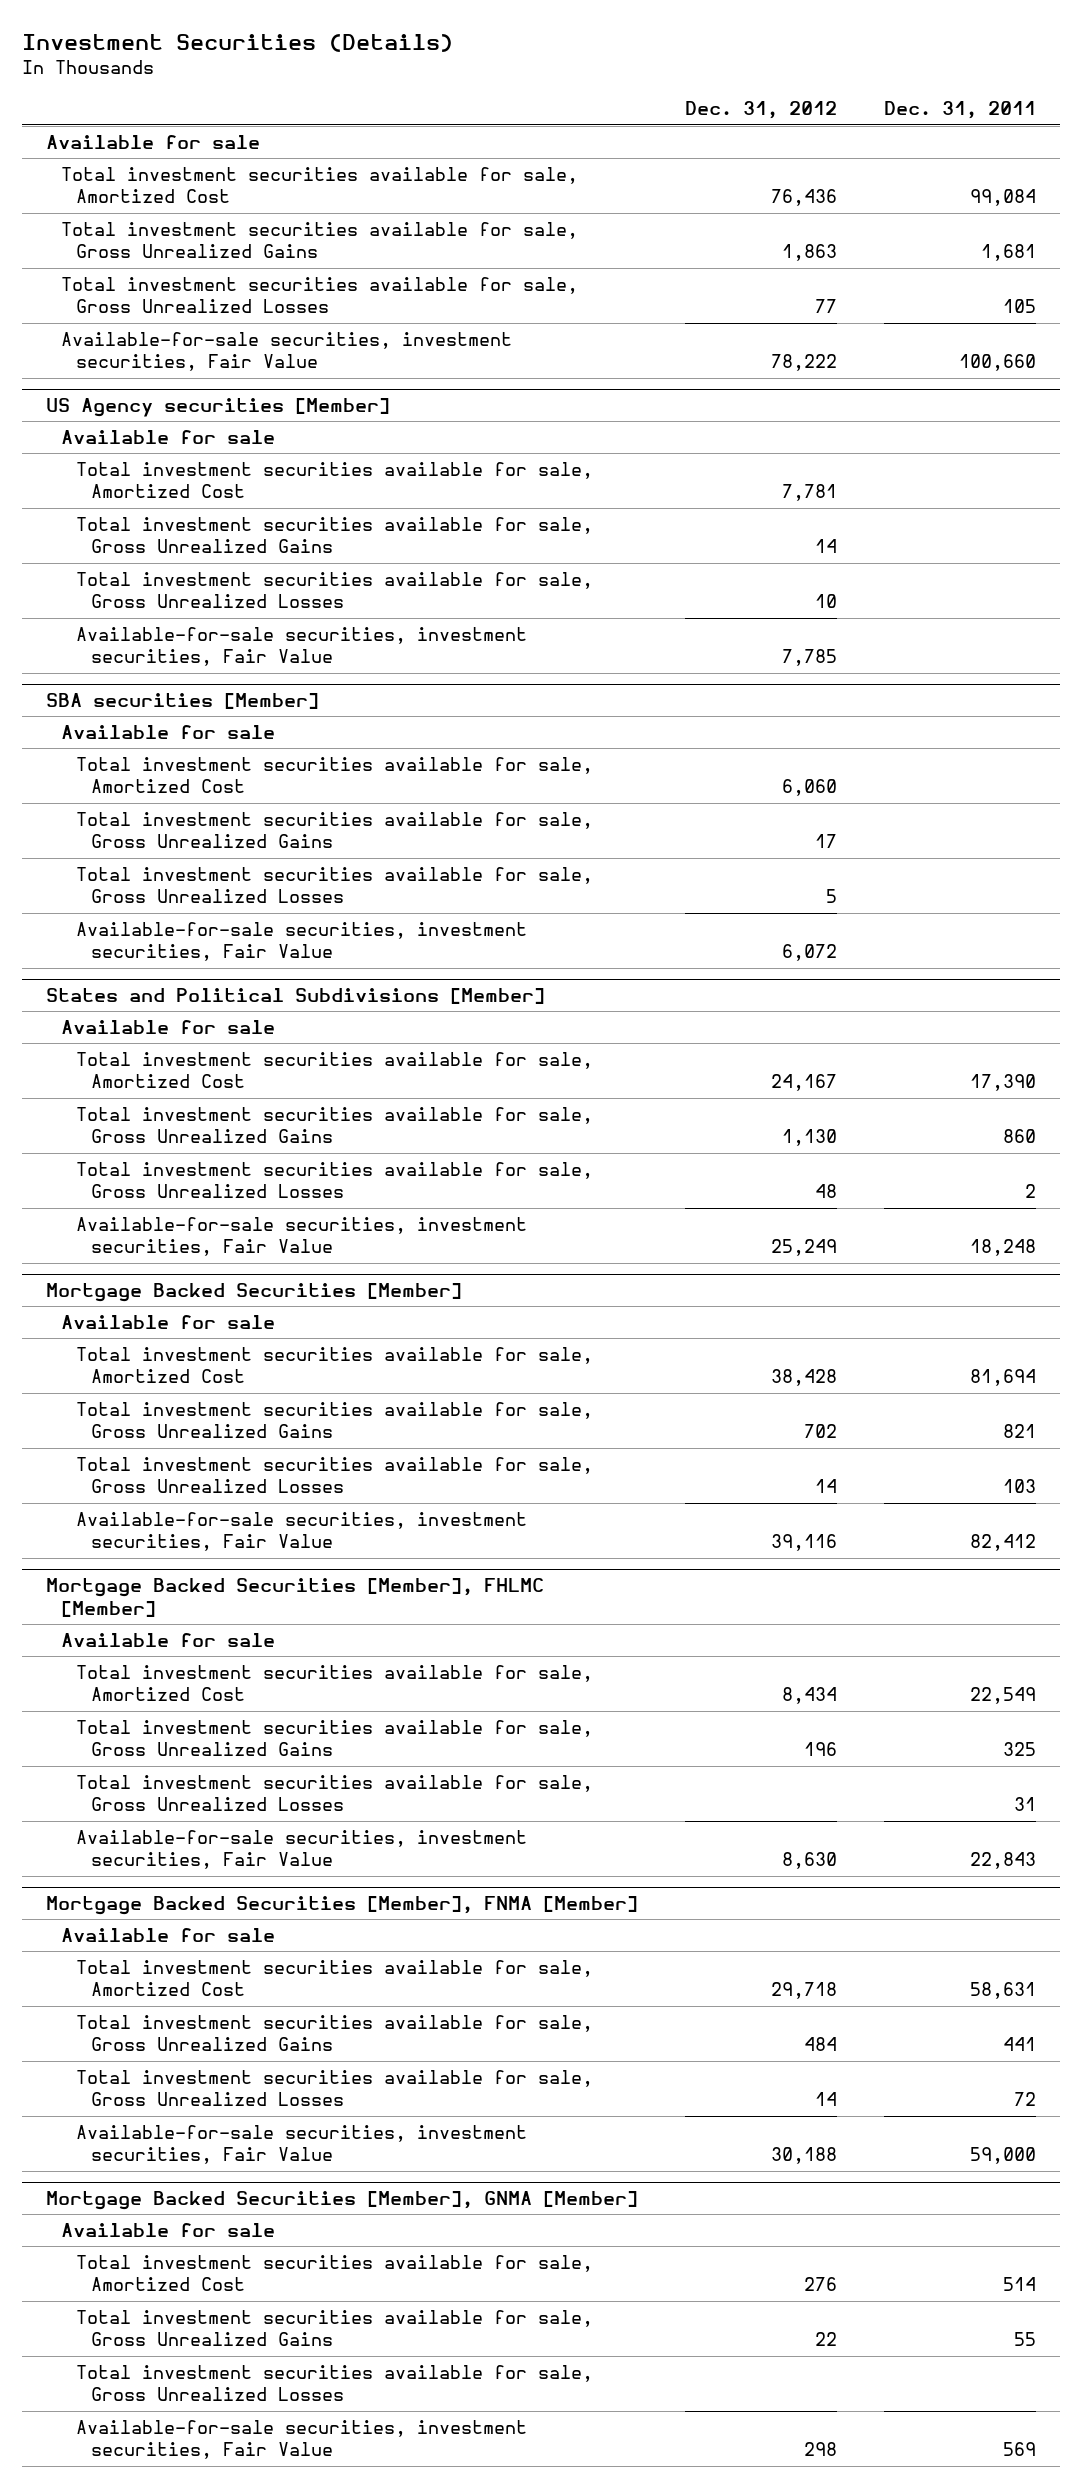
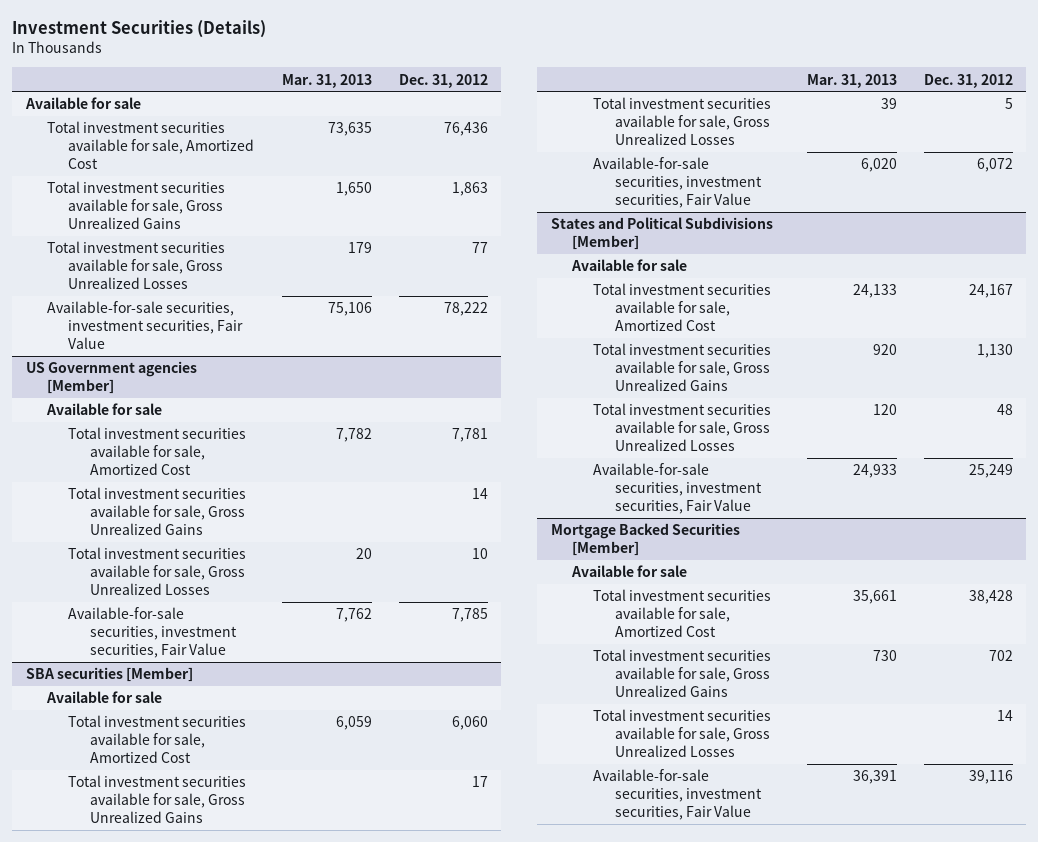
[884,101,1037,120] Dec. 31, 2011 -> none
none -> [281,73,372,88] Mar. 31, 2013
[45,398,390,418] US Agency securities [Member] -> none
none -> [25,361,197,395] US Government agencies [Member]
[45,1578,544,1617] Mortgage Backed Securities [Member], FHLMC [Member] -> none
[60,1632,275,1647] Available for sale -> none
[75,1664,593,1702] Total investment securities available for sale, Amortized Cost -> none
[75,1719,593,1757] Total investment securities available for sale, Gross Unrealized Gains -> none
[75,1774,593,1812] Total investment securities available for sale, Gross Unrealized Losses -> none
[75,1829,527,1870] Available-for-sale securities, investment securities, Fair Value -> none
[45,1896,638,1916] Mortgage Backed Securities [Member], FNMA [Member] -> none
[60,1927,275,1942] Available for sale -> none
[75,1959,593,1997] Total investment securities available for sale, Amortized Cost -> none
[75,2014,593,2052] Total investment securities available for sale, Gross Unrealized Gains -> none
[75,2069,593,2107] Total investment securities available for sale, Gross Unrealized Losses -> none
[75,2124,527,2165] Available-for-sale securities, investment securities, Fair Value -> none
[45,2191,638,2211] Mortgage Backed Securities [Member], GNMA [Member] -> none
[60,2222,275,2237] Available for sale -> none
[75,2254,593,2292] Total investment securities available for sale, Amortized Cost -> none
[75,2309,593,2347] Total investment securities available for sale, Gross Unrealized Gains -> none
[75,2364,593,2402] Total investment securities available for sale, Gross Unrealized Losses -> none
[75,2419,527,2460] Available-for-sale securities, investment securities, Fair Value -> none

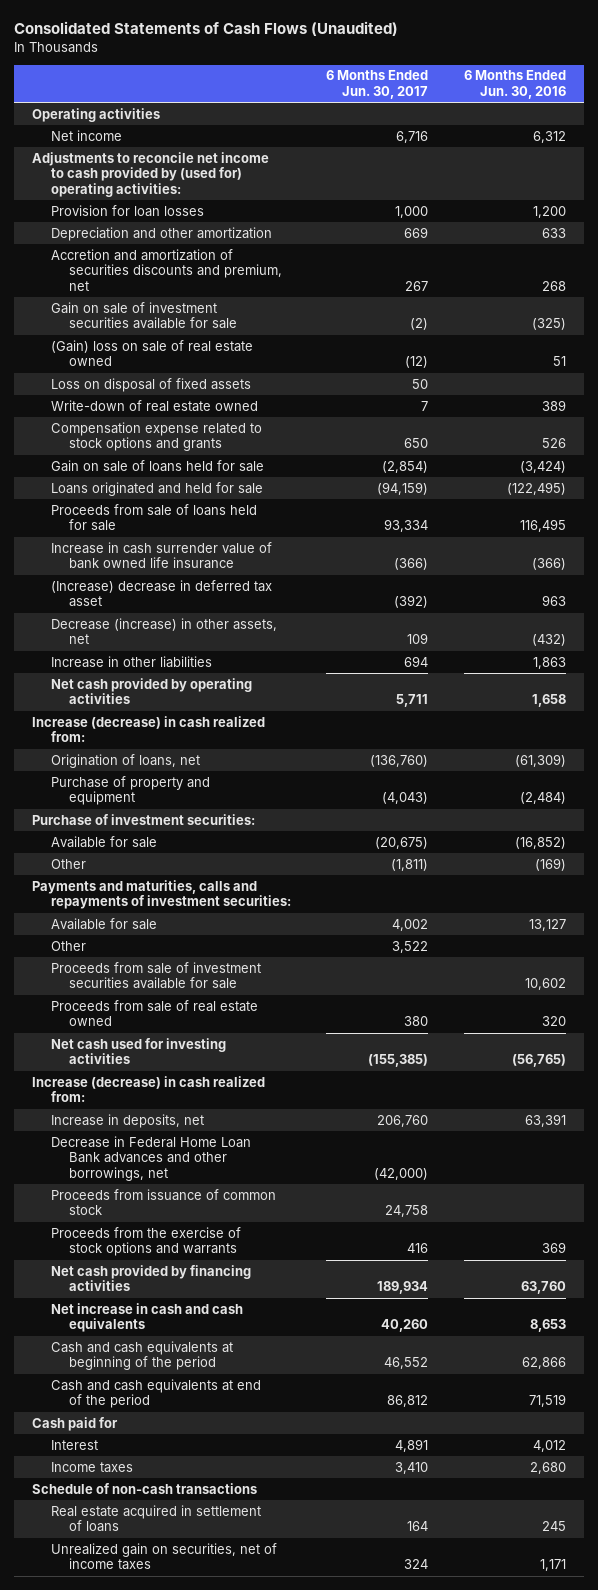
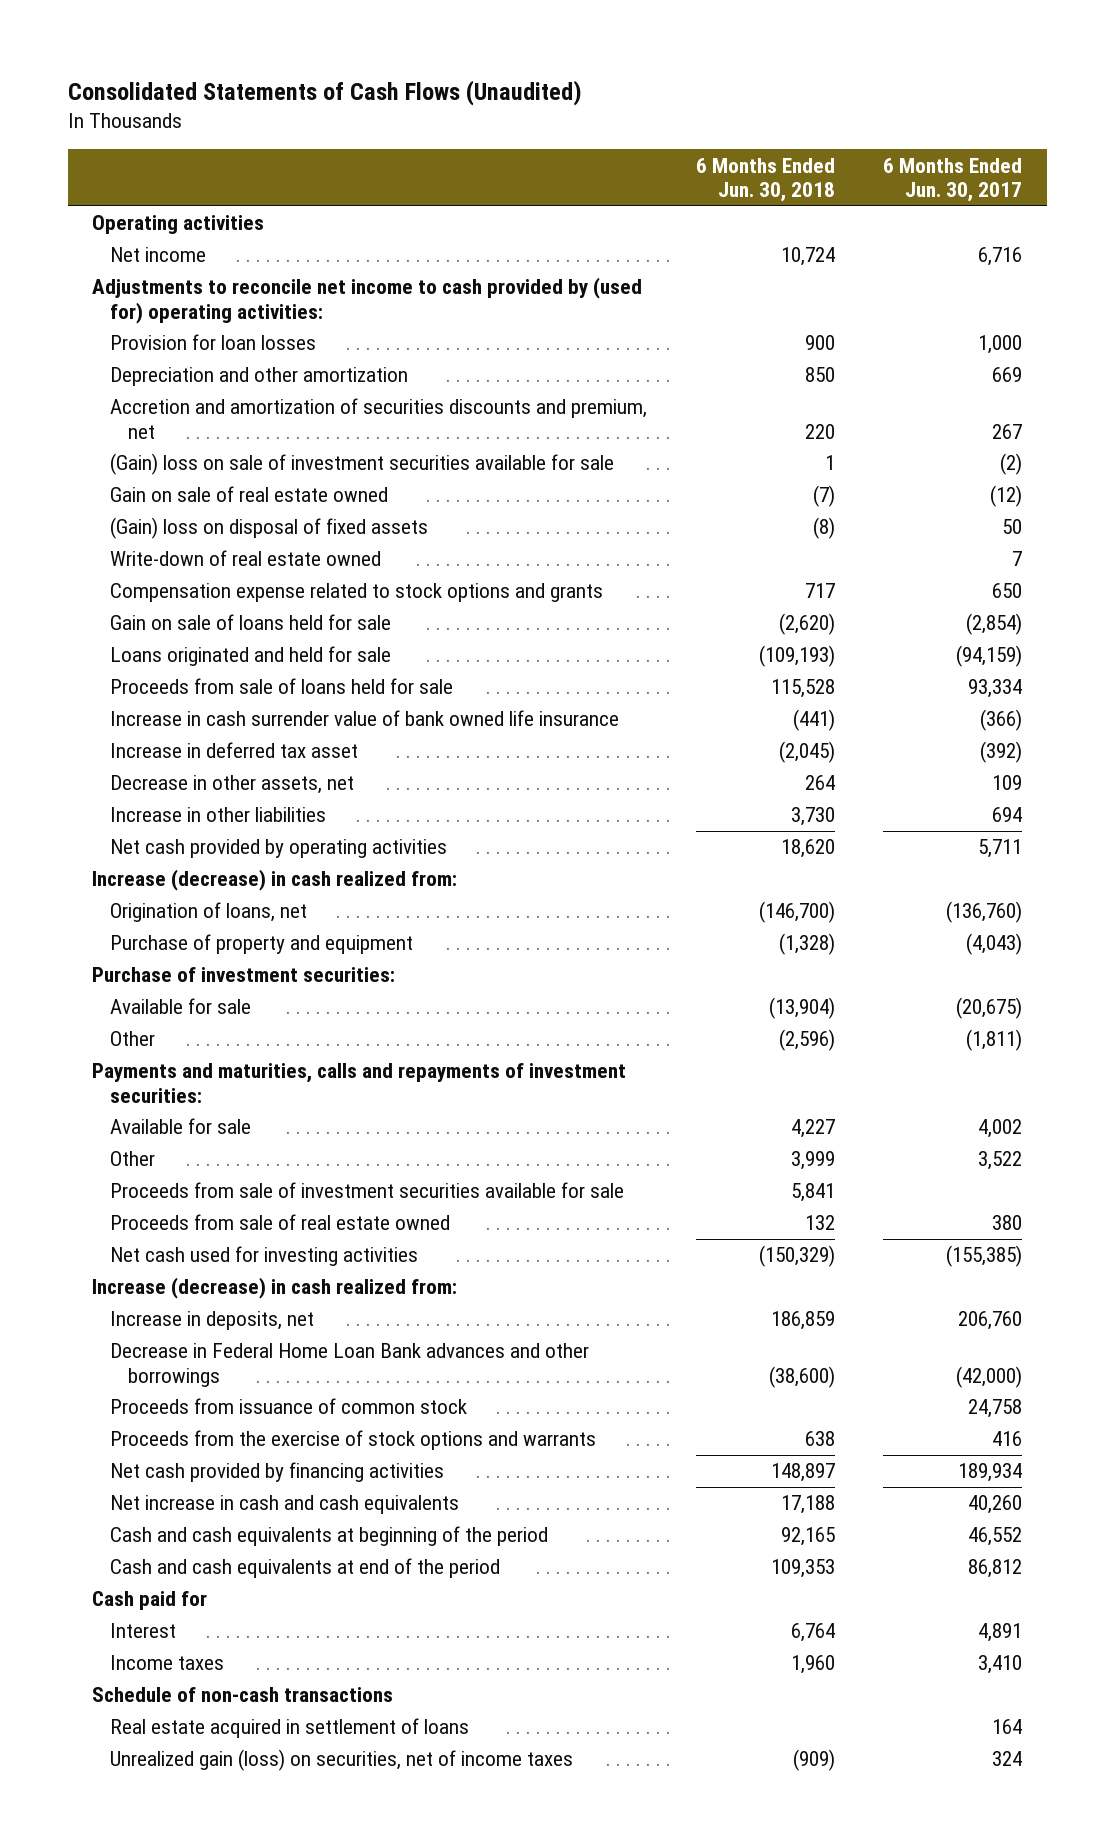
[463,70,566,99] 6 Months Ended Jun. 30, 2016 -> none
none -> [695,157,835,203] 6 Months Ended Jun. 30, 2018
[50,301,238,330] Gain on sale of investment securities available for sale -> [109,453,614,476] (Gain) loss on sale of investment securities available for sale
[50,339,253,367] (Gain) loss on sale of real estate owned -> [109,486,388,503] Gain on sale of real estate owned
[50,377,251,392] Loss on disposal of fixed assets -> [109,517,428,540] (Gain) loss on disposal of fixed assets
[50,579,272,608] (Increase) decrease in deferred tax asset -> [109,742,358,759] Increase in deferred tax asset
[50,617,277,645] Decrease (increase) in other assets, net -> [109,775,354,795] Decrease in other assets, net
[50,1135,251,1182] Decrease in Federal Home Loan Bank advances and other borrowings, net -> [109,1343,589,1388] Decrease in Federal Home Loan Bank advances and other borrowings
[50,1542,277,1571] Unrealized gain on securities, net of income taxes -> [109,1749,573,1772] Unrealized gain (loss) on securities, net of income taxes

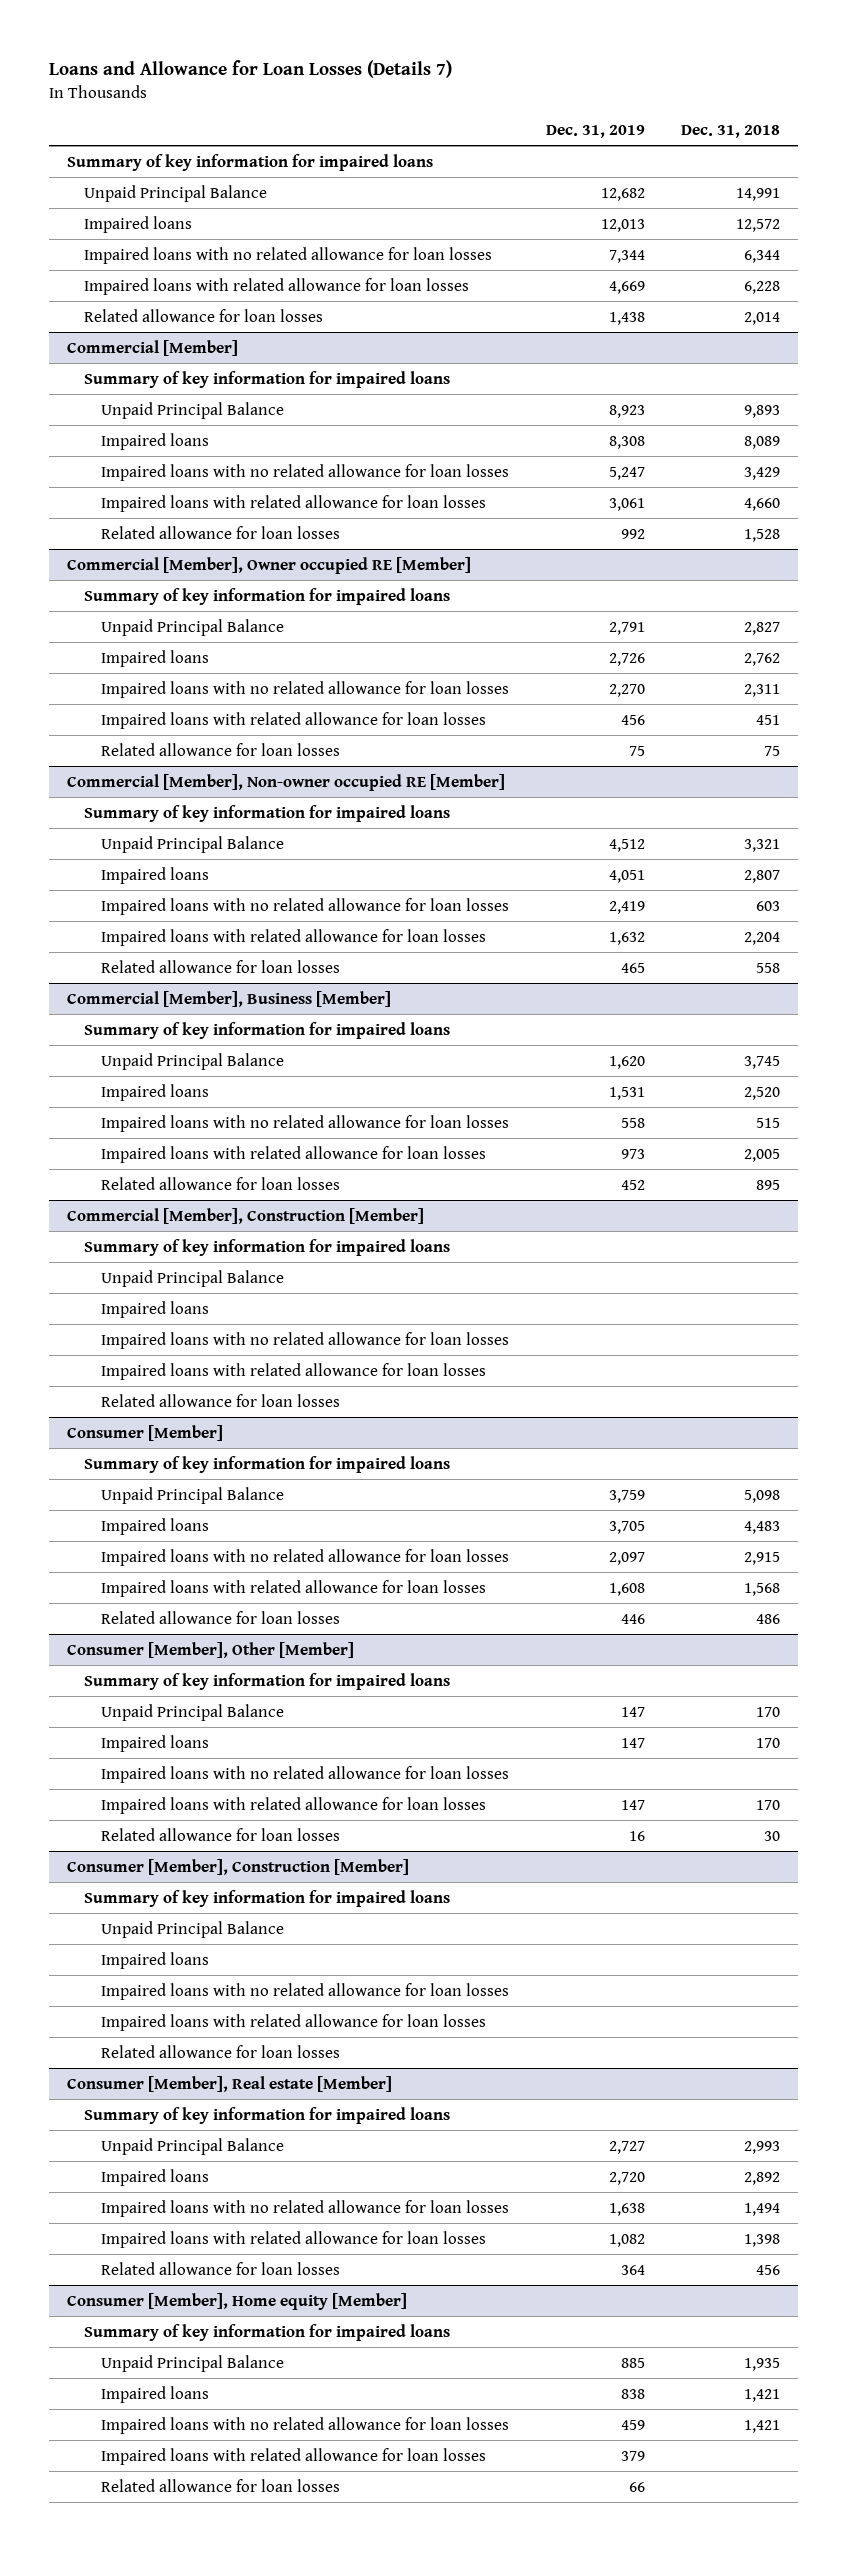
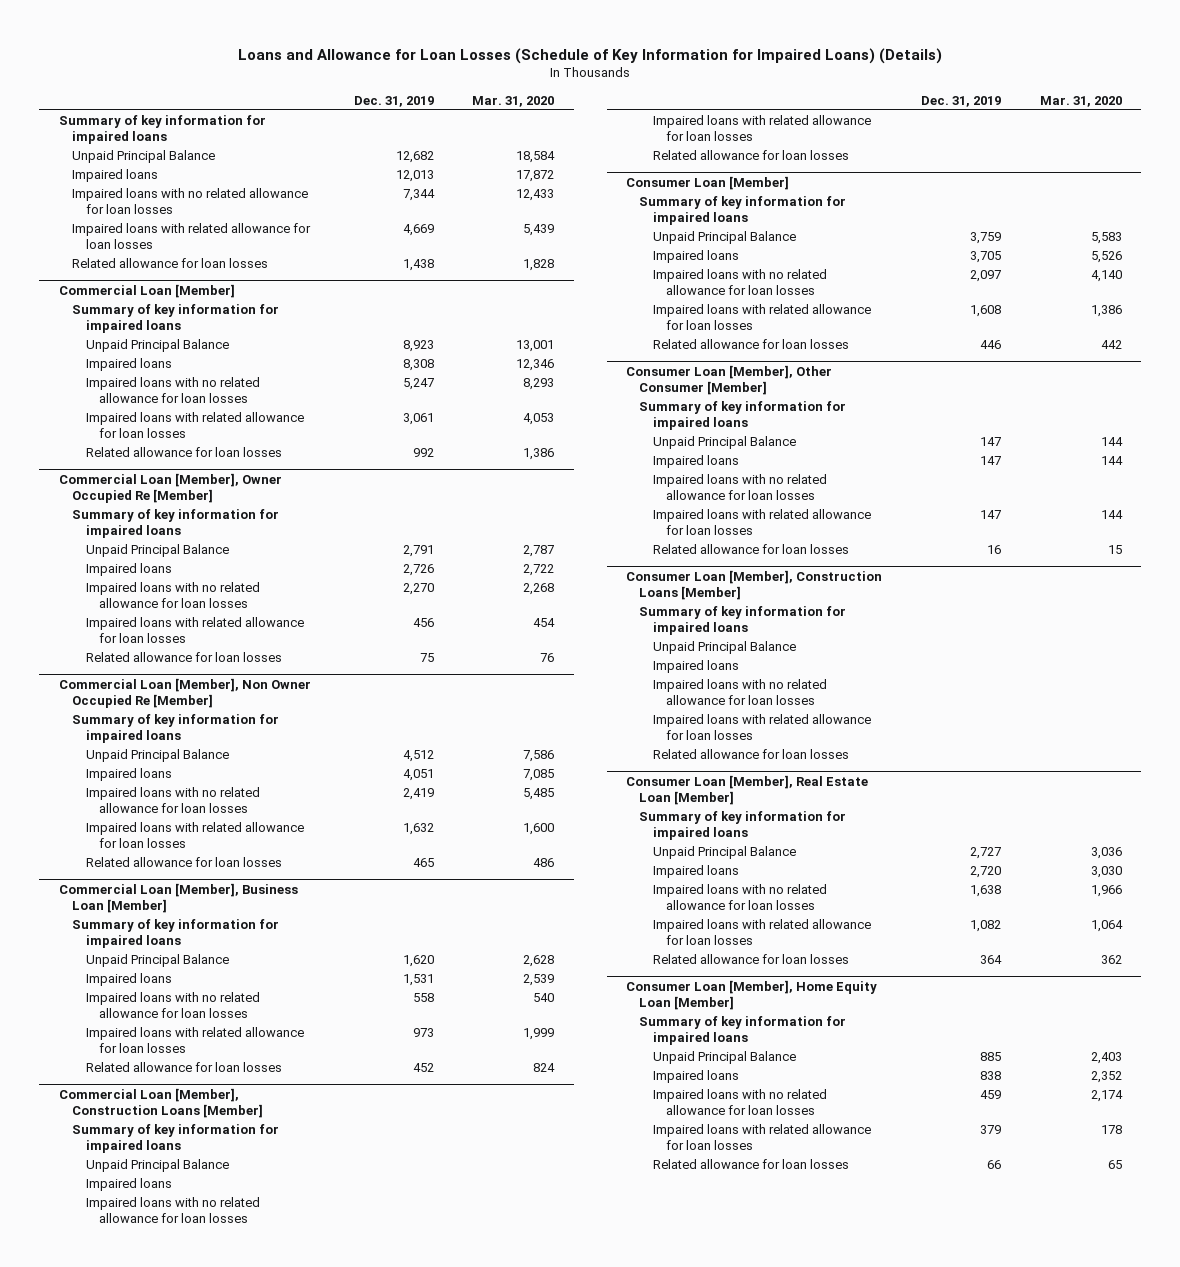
[48,59,452,78] Loans and Allowance for Loan Losses (Details 7) -> [238,47,943,64] Loans and Allowance for Loan Losses (Schedule of Key Information for Impaired Loans) (Details)
[681,125,781,139] Dec. 31, 2018 -> none
none -> [472,95,555,107] Mar. 31, 2020
[67,339,239,356] Commercial [Member] -> [58,284,235,299] Commercial Loan [Member]
[67,556,472,574] Commercial [Member], Owner occupied RE [Member] -> [58,473,282,503] Commercial Loan [Member], Owner Occupied Re [Member]
[67,773,506,791] Commercial [Member], Non-owner occupied RE [Member] -> [58,678,311,708] Commercial Loan [Member], Non Owner Occupied Re [Member]
[67,990,392,1007] Commercial [Member], Business [Member] -> [58,883,298,913] Commercial Loan [Member], Business Loan [Member]
[67,1207,425,1224] Commercial [Member], Construction [Member] -> [58,1088,264,1118] Commercial Loan [Member], Construction Loans [Member]
[67,1424,224,1441] Consumer [Member] -> [626,176,790,191] Consumer Loan [Member]
[67,1641,355,1658] Consumer [Member], Other [Member] -> [626,365,833,395] Consumer Loan [Member], Other Consumer [Member]
[67,1858,410,1875] Consumer [Member], Construction [Member] -> [626,570,883,600] Consumer Loan [Member], Construction Loans [Member]
[67,2075,393,2092] Consumer [Member], Real estate [Member] -> [626,775,869,805] Consumer Loan [Member], Real Estate Loan [Member]
[67,2292,408,2310] Consumer [Member], Home equity [Member] -> [626,980,878,1010] Consumer Loan [Member], Home Equity Loan [Member]

